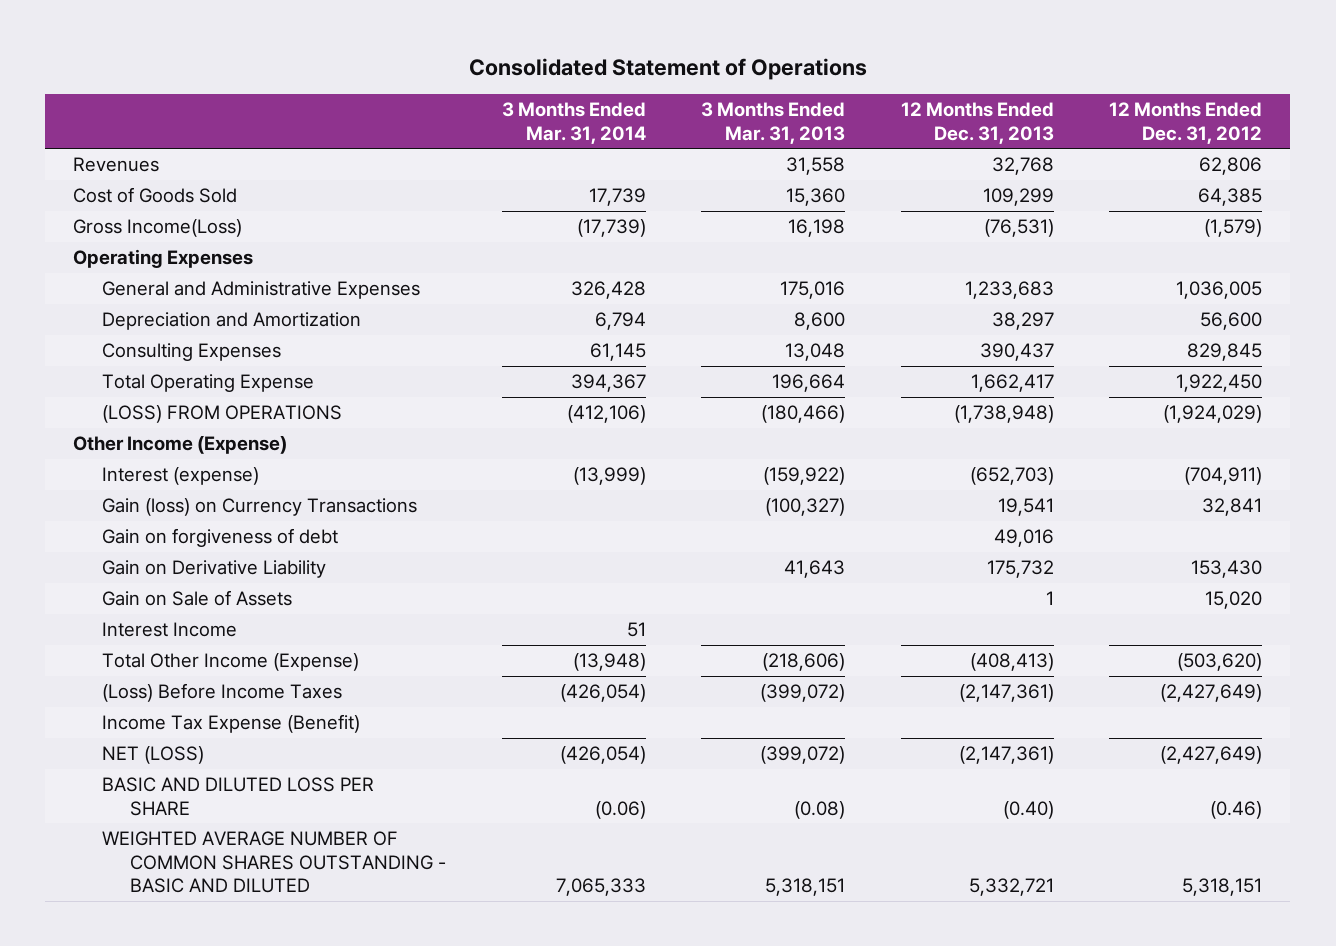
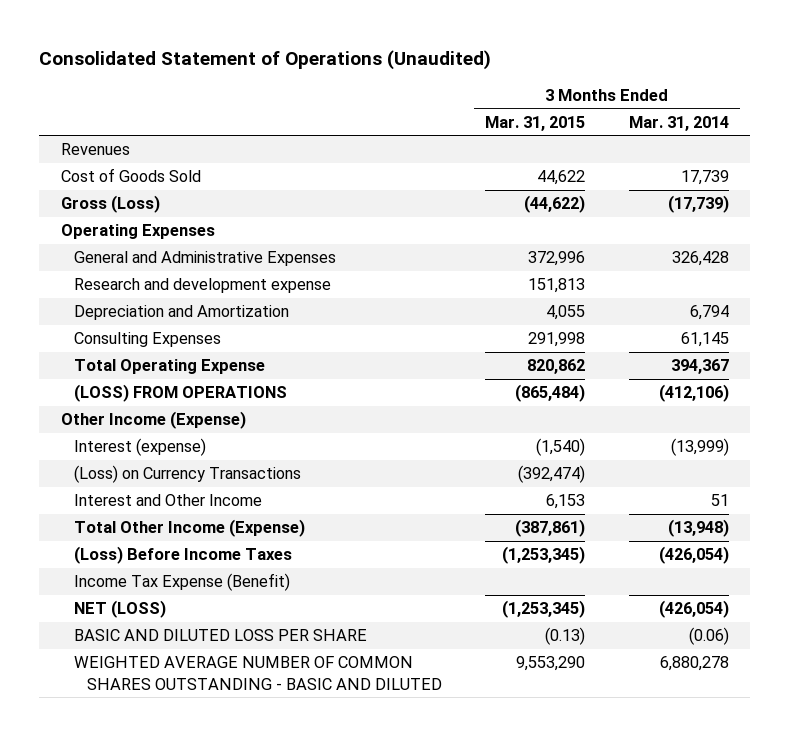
[468,57,867,80] Consolidated Statement of Operations -> [38,49,491,70] Consolidated Statement of Operations (Unaudited)
[701,102,846,144] 3 Months Ended Mar. 31, 2013 -> none
[900,102,1054,144] 12 Months Ended Dec. 31, 2013 -> none
[1109,102,1263,144] 12 Months Ended Dec. 31, 2012 -> none
none -> [485,115,586,131] Mar. 31, 2015
[73,219,243,238] Gross Income(Loss) -> [60,195,160,214] Gross (Loss)
none -> [73,278,331,294] Research and development expense
[101,528,338,548] Gain on forgiveness of debt -> none
[101,560,326,579] Gain on Derivative Liability -> none
[101,590,292,607] Gain on Sale of Assets -> none
[101,498,417,517] Gain (loss) on Currency Transactions -> [73,465,301,484] (Loss) on Currency Transactions
[101,622,237,638] Interest Income -> [73,494,262,507] Interest and Other Income
[555,878,646,897] 7,065,333 -> [659,656,729,672] 6,880,278

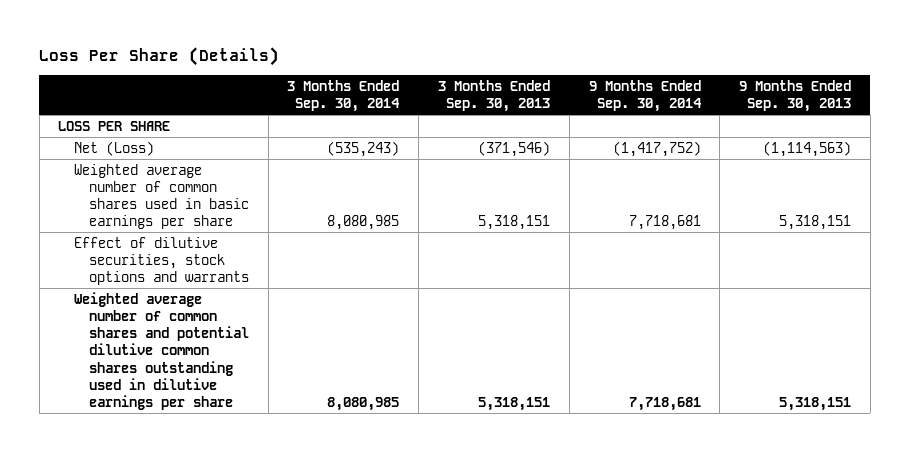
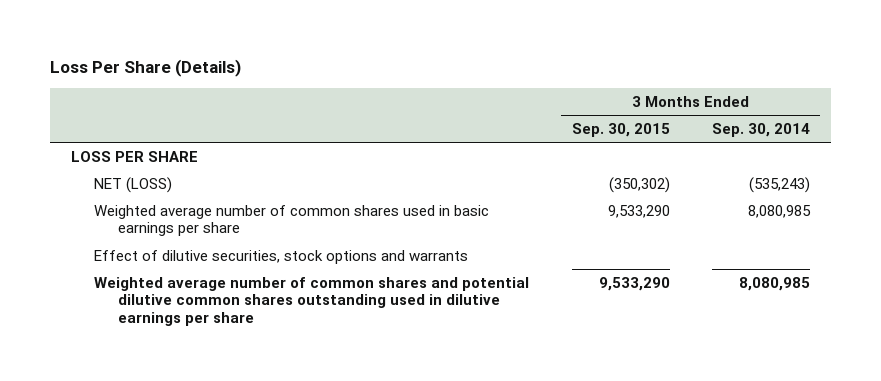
[437,79,550,112] 3 Months Ended Sep. 30, 2013 -> none
[588,79,702,112] 9 Months Ended Sep. 30, 2014 -> none
[739,79,852,112] 9 Months Ended Sep. 30, 2013 -> none
none -> [571,122,670,137] Sep. 30, 2015
[73,140,154,156] Net (Loss) -> [94,176,173,193] NET (LOSS)

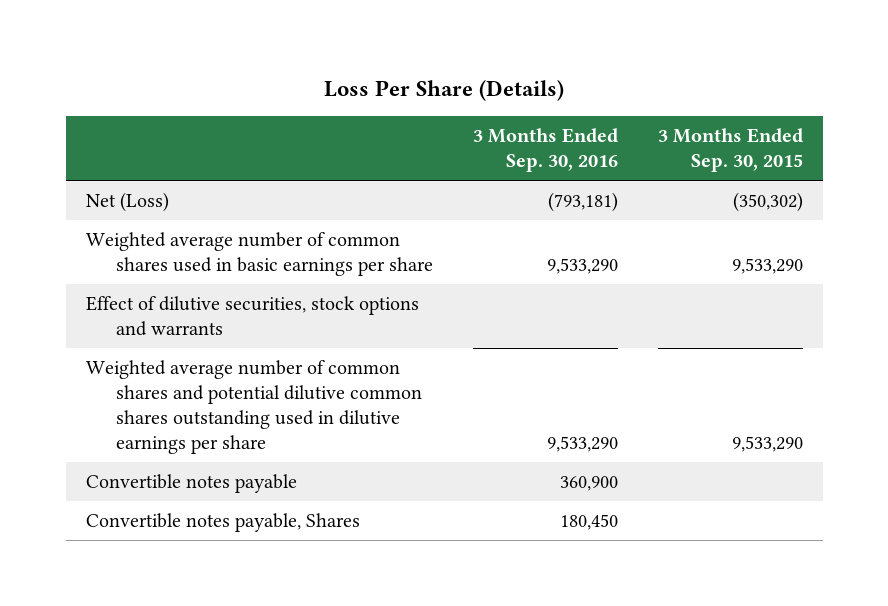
[711,122,810,137] Sep. 30, 2014 -> none
none -> [472,128,618,172] 3 Months Ended Sep. 30, 2016
[71,150,199,162] LOSS PER SHARE -> none
[94,176,173,193] NET (LOSS) -> [85,191,169,212] Net (Loss)
none -> [85,473,297,493] Convertible notes payable
none -> [85,512,360,532] Convertible notes payable, Shares

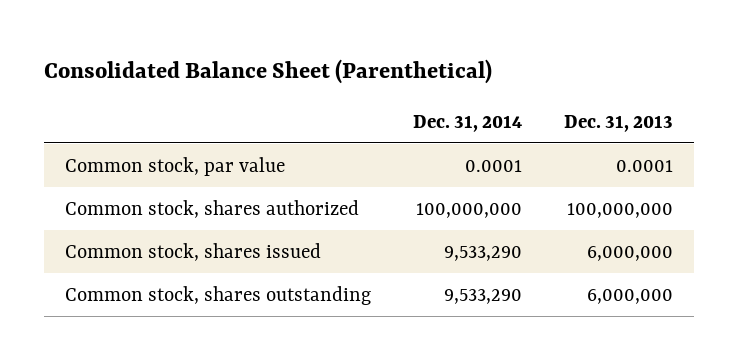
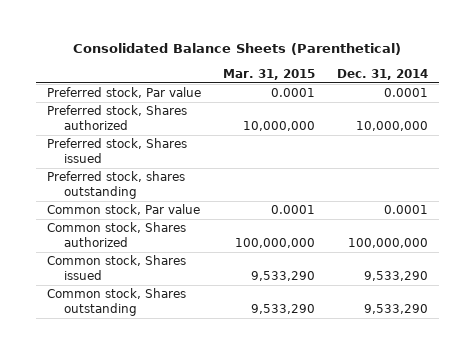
[43,58,492,84] Consolidated Balance Sheet (Parenthetical) -> [73,43,402,56] Consolidated Balance Sheets (Parenthetical)
[563,114,673,132] Dec. 31, 2013 -> none
none -> [222,68,315,80] Mar. 31, 2015
none -> [46,87,201,99] Preferred stock, Par value
none -> [46,105,187,130] Preferred stock, Shares authorized
none -> [46,138,187,163] Preferred stock, Shares issued
none -> [46,171,185,199] Preferred stock, shares outstanding
[64,156,285,176] Common stock, par value -> [46,204,200,216] Common stock, Par value
[64,199,359,218] Common stock, shares authorized -> [46,222,186,247] Common stock, Shares authorized
[64,242,321,261] Common stock, shares issued -> [46,255,186,280] Common stock, Shares issued
[64,285,371,305] Common stock, shares outstanding -> [46,288,186,316] Common stock, Shares outstanding

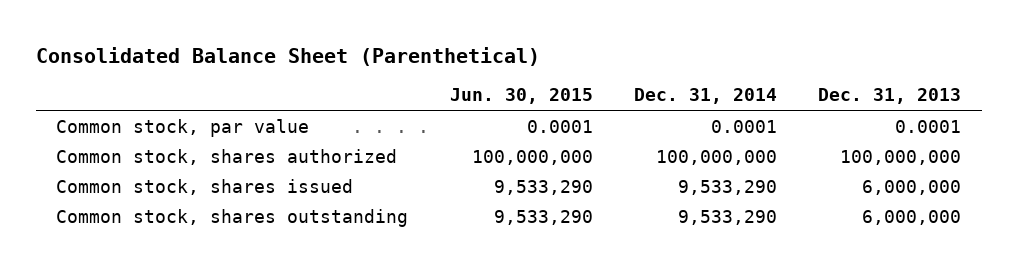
[73,43,402,56] Consolidated Balance Sheets (Parenthetical) -> [35,46,540,66] Consolidated Balance Sheet (Parenthetical)
[222,68,315,80] Mar. 31, 2015 -> none
none -> [449,88,593,105] Jun. 30, 2015
none -> [818,88,962,105] Dec. 31, 2013
[46,87,201,99] Preferred stock, Par value -> none
[46,105,187,130] Preferred stock, Shares authorized -> none
[46,138,187,163] Preferred stock, Shares issued -> none
[46,171,185,199] Preferred stock, shares outstanding -> none
[46,204,200,216] Common stock, Par value -> [56,118,310,137] Common stock, par value
[46,222,186,247] Common stock, Shares authorized -> [56,148,398,165] Common stock, shares authorized
[46,255,186,280] Common stock, Shares issued -> [56,178,354,195] Common stock, shares issued
[46,288,186,316] Common stock, Shares outstanding -> [56,208,409,227] Common stock, shares outstanding

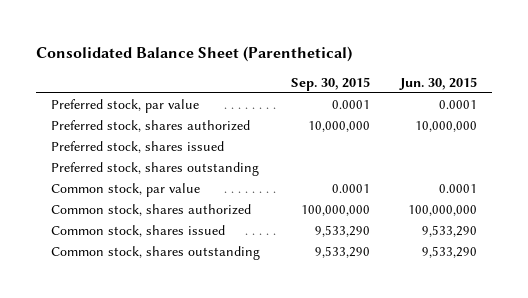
[633,88,777,105] Dec. 31, 2014 -> none
[818,88,962,105] Dec. 31, 2013 -> none
none -> [290,76,370,91] Sep. 30, 2015
none -> [51,99,200,114] Preferred stock, par value
none -> [51,120,251,133] Preferred stock, shares authorized
none -> [51,141,225,154] Preferred stock, shares issued
none -> [51,162,260,177] Preferred stock, shares outstanding

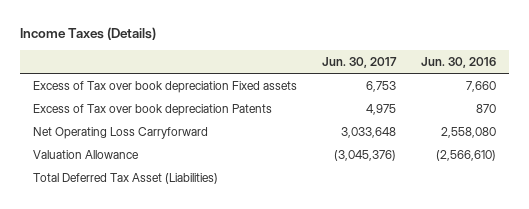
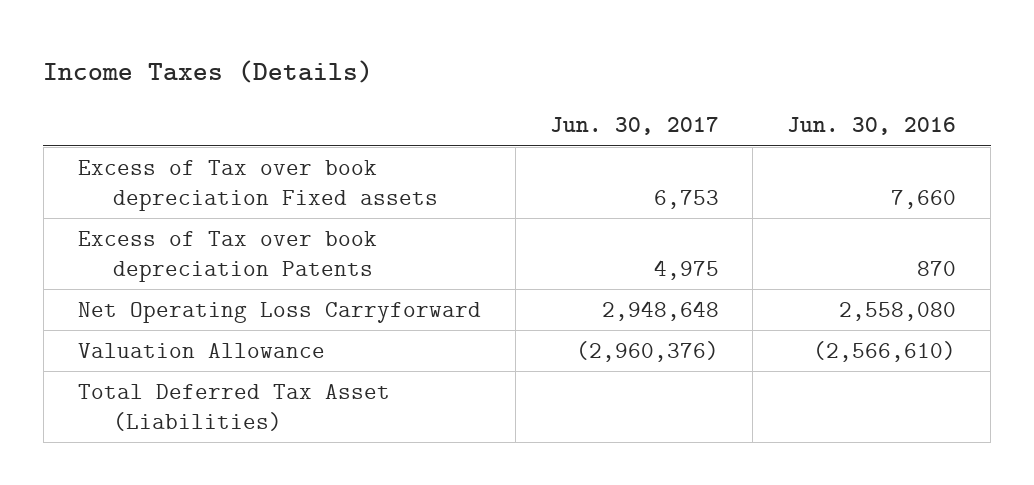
[341,126,397,138] 3,033,648 -> [601,301,719,322] 2,948,648
[334,149,397,161] (3,045,376) -> [575,341,719,363] (2,960,376)

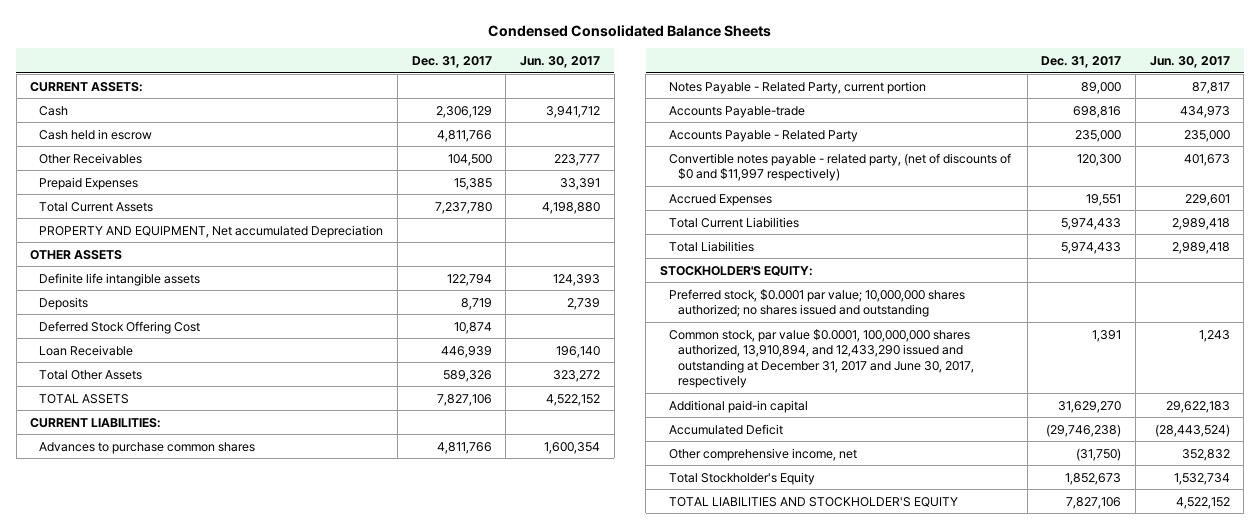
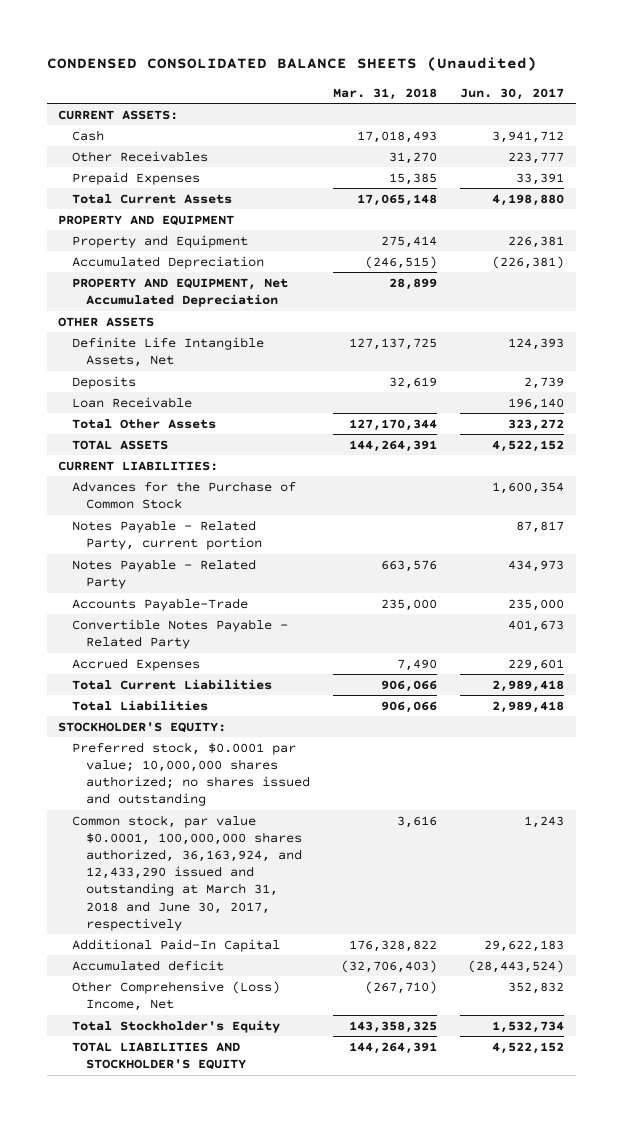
[487,24,771,37] Condensed Consolidated Balance Sheets -> [46,57,537,72] CONDENSED CONSOLIDATED BALANCE SHEETS (Unaudited)
[411,55,492,68] Dec. 31, 2017 -> none
none -> [333,87,438,100] Mar. 31, 2018
[39,128,153,140] Cash held in escrow -> none
none -> [58,214,235,226] PROPERTY AND EQUIPMENT
none -> [72,234,249,248] Property and Equipment
none -> [72,255,265,269] Accumulated Depreciation
[39,224,384,238] PROPERTY AND EQUIPMENT, Net accumulated Depreciation -> [72,277,289,307] PROPERTY AND EQUIPMENT, Net Accumulated Depreciation
[39,272,201,286] Definite life intangible assets -> [72,336,265,367] Definite Life Intangible Assets, Net
[39,320,201,334] Deferred Stock Offering Cost -> none
[39,441,256,454] Advances to purchase common shares -> [72,480,297,509] Advances for the Purchase of Common Stock
[669,105,806,118] Accounts Payable-trade -> [72,558,257,589] Notes Payable - Related Party
[669,129,859,142] Accounts Payable - Related Party -> [72,597,249,611] Accounts Payable-Trade
[669,152,1012,182] Convertible notes payable - related party, (net of discounts of $0 and $11,997 respectively) -> [72,618,289,649] Convertible Notes Payable - Related Party
[669,328,975,389] Common stock, par value $0.0001, 100,000,000 shares authorized, 13,910,894, and 12,433,290 issued and outstanding at December 31, 2017 and June 30, 2017, respectively -> [72,814,303,931] Common stock, par value $0.0001, 100,000,000 shares authorized, 36,163,924, and 12,433,290 issued and outstanding at March 31, 2018 and June 30, 2017, respectively
[669,399,809,413] Additional paid-in capital -> [72,938,281,952] Additional Paid-In Capital
[669,423,784,435] Accumulated Deficit -> [72,959,225,971] Accumulated deficit
[669,447,858,461] Other comprehensive income, net -> [72,980,281,1011] Other Comprehensive (Loss) Income, Net

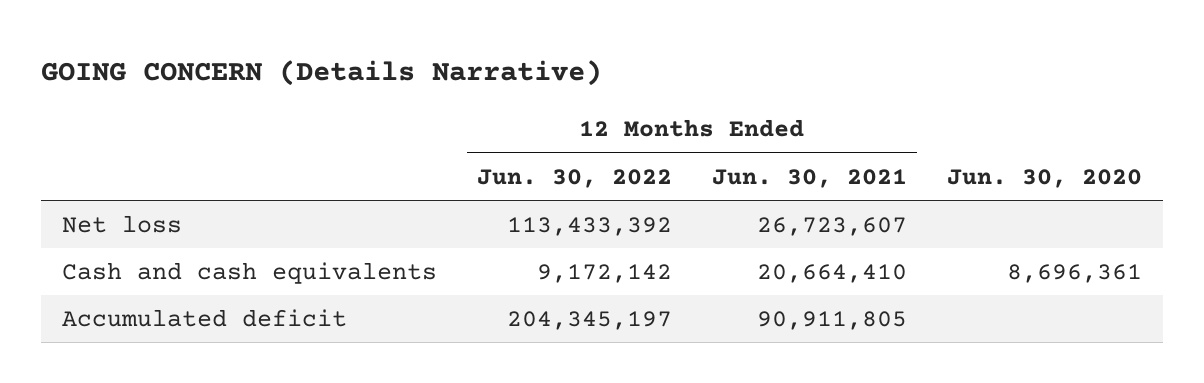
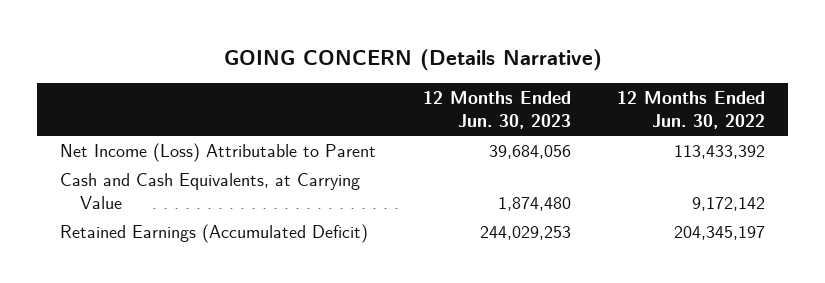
[712,168,908,188] Jun. 30, 2021 -> none
[947,168,1143,188] Jun. 30, 2020 -> none
none -> [422,90,571,130] 12 Months Ended Jun. 30, 2023
[61,214,182,233] Net loss -> [60,142,377,162] Net Income (Loss) Attributable to Parent
[61,261,437,284] Cash and cash equivalents -> [60,172,361,210] Cash and Cash Equivalents, at Carrying Value
[61,308,347,327] Accumulated deficit -> [60,223,369,243] Retained Earnings (Accumulated Deficit)

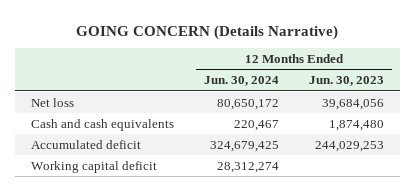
[616,90,765,130] 12 Months Ended Jun. 30, 2022 -> none
none -> [203,76,279,87] Jun. 30, 2024
[60,142,377,162] Net Income (Loss) Attributable to Parent -> [30,97,74,107] Net loss
[60,172,361,210] Cash and Cash Equivalents, at Carrying Value -> [30,118,174,131] Cash and cash equivalents
[60,223,369,243] Retained Earnings (Accumulated Deficit) -> [30,139,141,149] Accumulated deficit
none -> [30,160,157,173] Working capital deficit

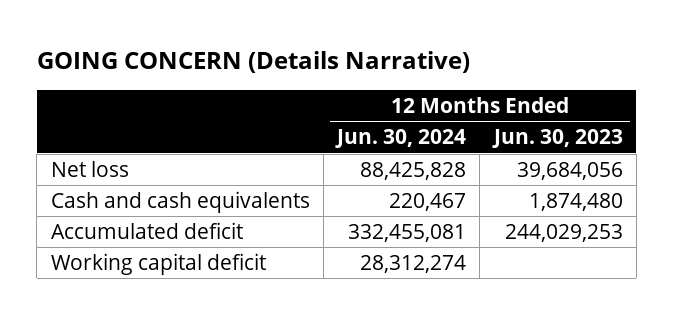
[216,98,279,110] 80,650,172 -> [360,162,467,181] 88,425,828
[209,140,279,152] 324,679,425 -> [348,224,467,243] 332,455,081

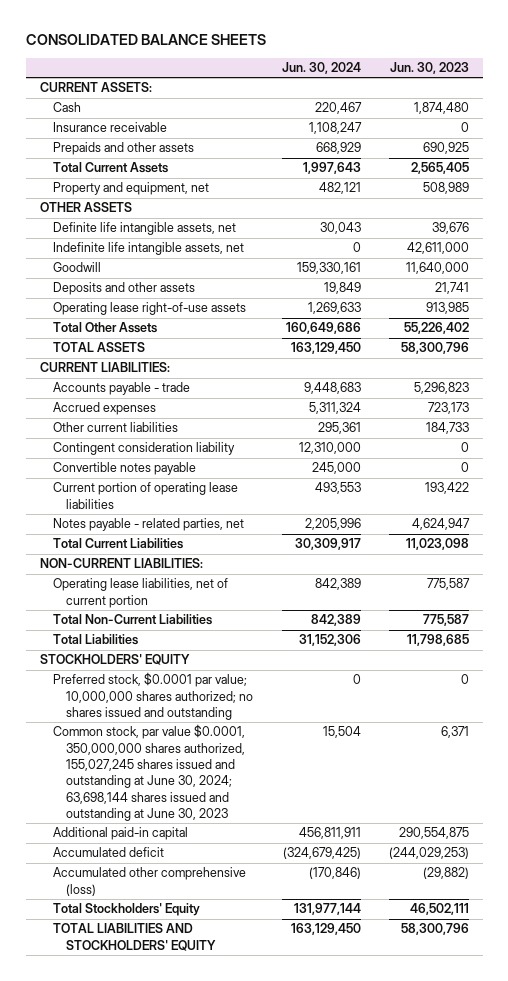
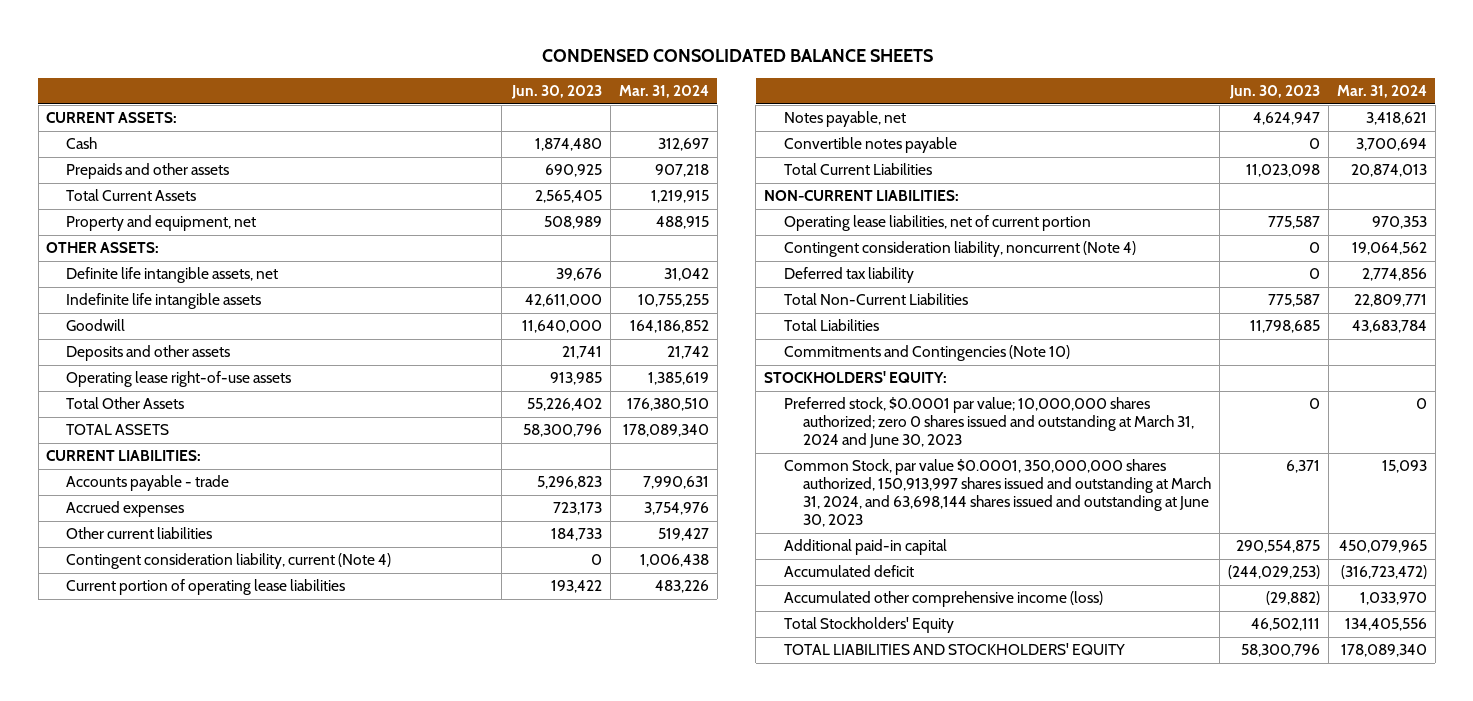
[25,34,266,46] CONSOLIDATED BALANCE SHEETS -> [541,49,933,63] CONDENSED CONSOLIDATED BALANCE SHEETS
[281,62,361,75] Jun. 30, 2024 -> none
none -> [618,84,709,98] Mar. 31, 2024
[52,122,167,133] Insurance receivable -> none
[39,202,132,213] OTHER ASSETS -> [46,242,160,254] OTHER ASSETS:
[52,242,244,256] Indefinite life intangible assets, net -> [65,293,261,310] Indefinite life intangible assets
[52,442,235,456] Contingent consideration liability -> [65,553,391,570] Contingent consideration liability, current (Note 4)
[52,518,244,532] Notes payable - related parties, net -> [783,111,906,128] Notes payable, net
[52,462,196,476] Convertible notes payable -> [783,137,957,154] Convertible notes payable
none -> [783,241,1136,258] Contingent consideration liability, noncurrent (Note 4)
none -> [783,267,914,284] Deferred tax liability
none -> [783,345,1070,362] Commitments and Contingencies (Note 10)
[39,654,190,666] STOCKHOLDERS' EQUITY -> [764,371,948,384] STOCKHOLDERS' EQUITY:
[52,672,254,720] Preferred stock, $0.0001 par value; 10,000,000 shares authorized; no shares issued and outstanding -> [783,397,1195,449] Preferred stock, $0.0001 par value; 10,000,000 shares authorized; zero 0 shares issued and outstanding at March 31, 2024 and June 30, 2023
[52,724,246,821] Common stock, par value $0.0001, 350,000,000 shares authorized, 155,027,245 shares issued and outstanding at June 30, 2024; 63,698,144 shares issued and outstanding at June 30, 2023 -> [783,459,1212,527] Common Stock, par value $0.0001, 350,000,000 shares authorized, 150,913,997 shares issued and outstanding at March 31, 2024, and 63,698,144 shares issued and outstanding at June 30, 2023
[52,867,246,896] Accumulated other comprehensive (loss) -> [783,591,1103,608] Accumulated other comprehensive income (loss)

